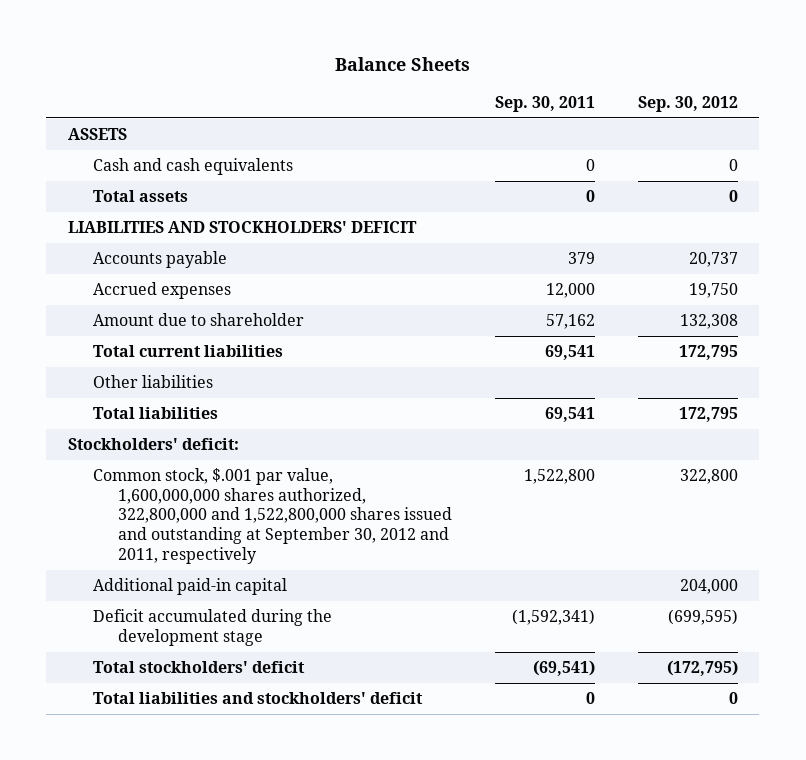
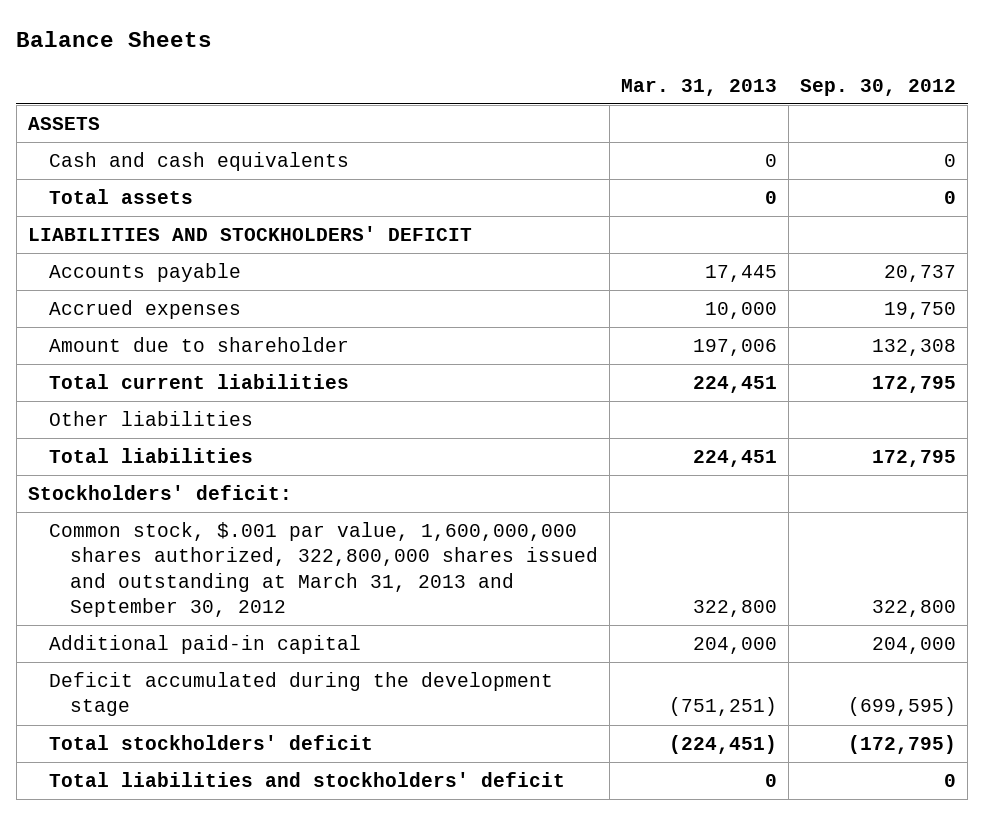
[494,95,595,112] Sep. 30, 2011 -> none
none -> [621,78,778,96] Mar. 31, 2013
[92,468,452,564] Common stock, $.001 par value, 1,600,000,000 shares authorized, 322,800,000 and 1,522,800,000 shares issued and outstanding at September 30, 2012 and 2011, respectively -> [49,522,599,617] Common stock, $.001 par value, 1,600,000,000 shares authorized, 322,800,000 shares issued and outstanding at March 31, 2013 and September 30, 2012

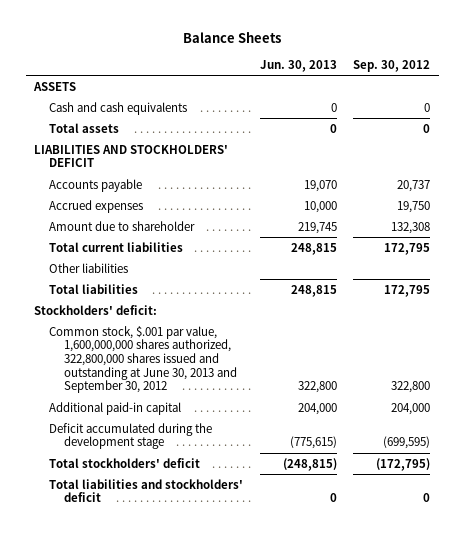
[621,78,778,96] Mar. 31, 2013 -> none
none -> [259,59,337,72] Jun. 30, 2013
[49,522,599,617] Common stock, $.001 par value, 1,600,000,000 shares authorized, 322,800,000 shares issued and outstanding at March 31, 2013 and September 30, 2012 -> [48,325,238,394] Common stock, $.001 par value, 1,600,000,000 shares authorized, 322,800,000 shares issued and outstanding at June 30, 2013 and September 30, 2012

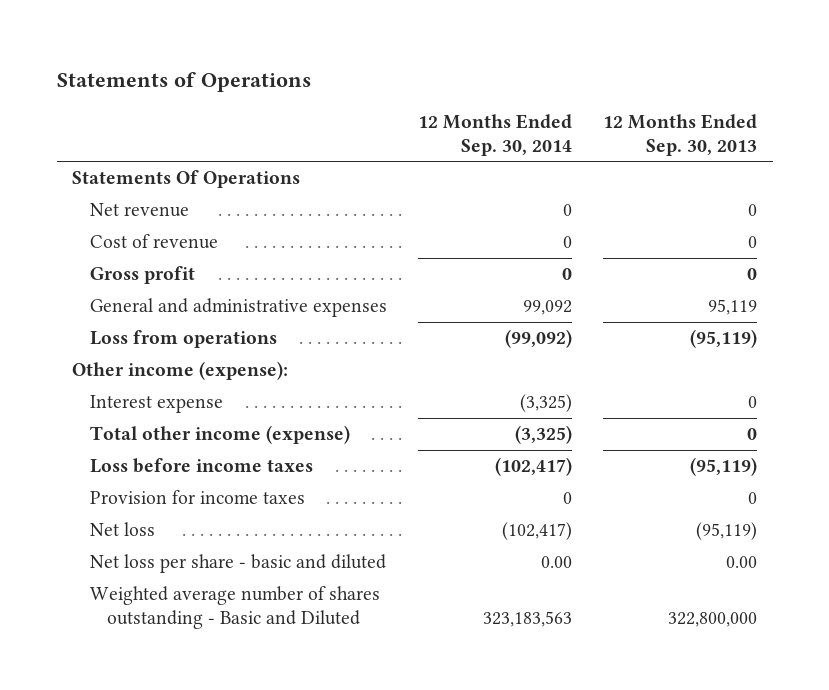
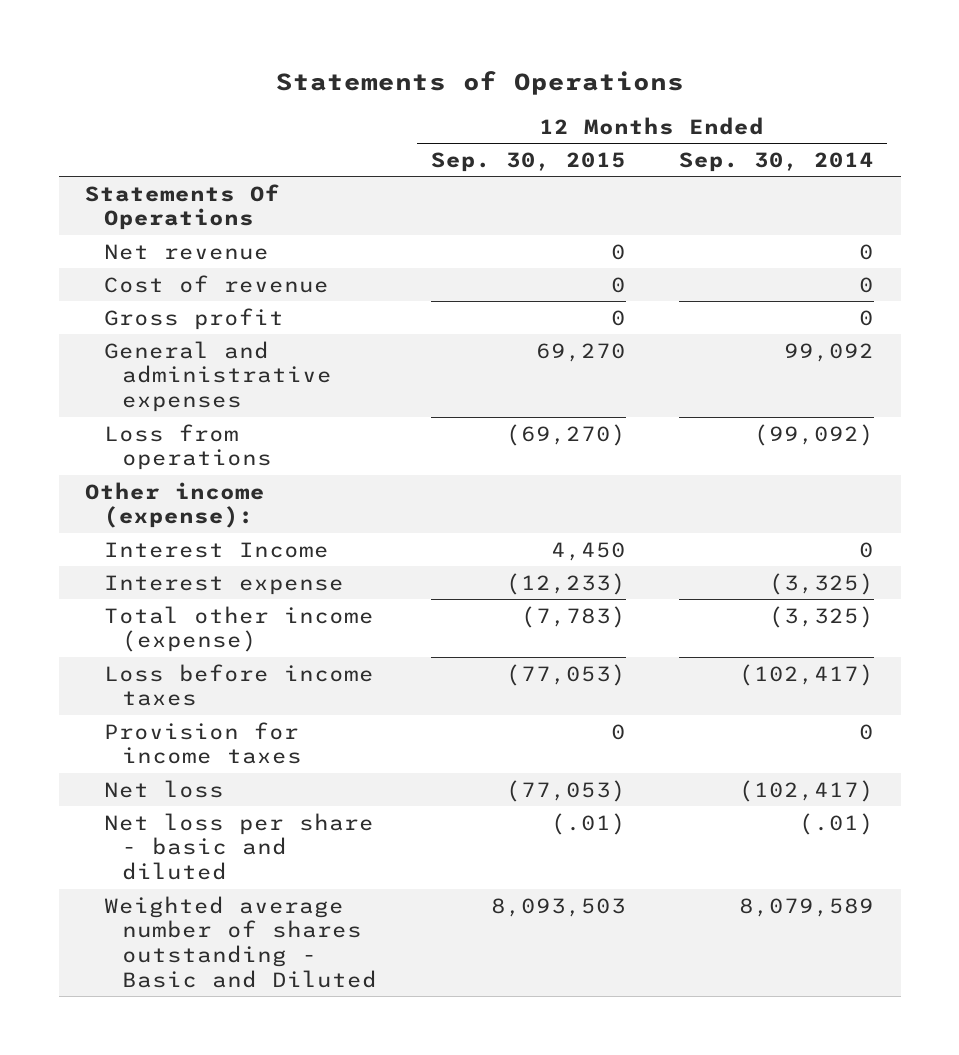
[602,114,757,156] 12 Months Ended Sep. 30, 2013 -> none
none -> [430,152,626,173] Sep. 30, 2015
none -> [103,541,329,558] Interest Income
[540,556,572,569] 0.00 -> [799,812,875,835] (.01)
[482,610,572,627] 323,183,563 -> [739,897,875,917] 8,079,589

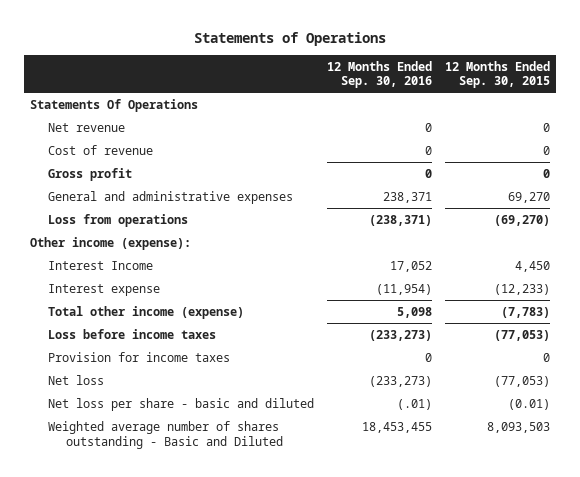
[679,152,875,173] Sep. 30, 2014 -> none
none -> [326,60,432,89] 12 Months Ended Sep. 30, 2016
[550,812,626,835] (.01) -> [507,398,550,410] (0.01)

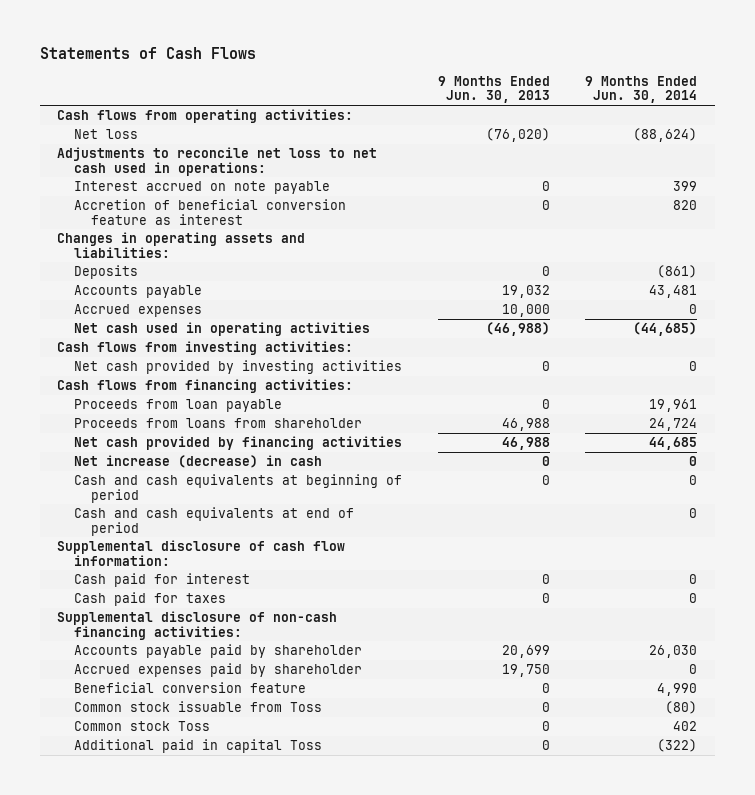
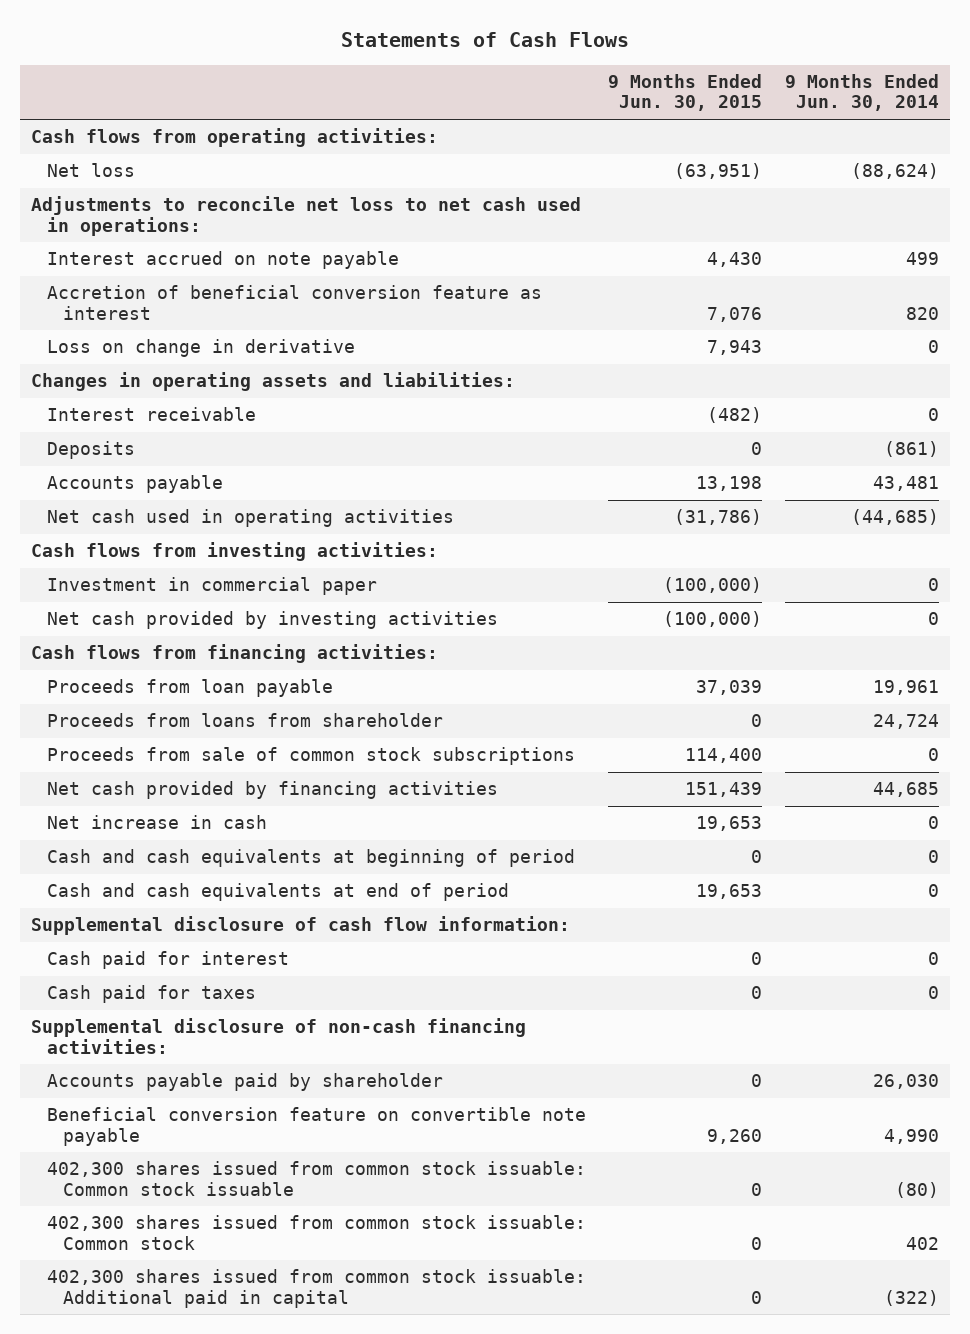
[437,75,550,104] 9 Months Ended Jun. 30, 2013 -> none
none -> [608,73,763,112] 9 Months Ended Jun. 30, 2015
[673,180,698,191] 399 -> [905,252,939,266] 499
none -> [47,339,356,358] Loss on change in derivative
none -> [47,407,257,422] Interest receivable
[74,303,203,317] Accrued expenses -> none
none -> [47,577,378,596] Investment in commercial paper
none -> [47,747,576,766] Proceeds from sale of common stock subscriptions
[74,454,323,468] Net increase (decrease) in cash -> [47,815,268,830] Net increase in cash
[74,662,363,677] Accrued expenses paid by shareholder -> none
[74,700,323,712] Common stock issuable from Toss -> none
[74,720,211,731] Common stock Toss -> none
[74,681,307,693] Beneficial conversion feature -> [47,1107,587,1146] Beneficial conversion feature on convertible note payable
none -> [47,1161,587,1196] 402,300 shares issued from common stock issuable: Common stock issuable
none -> [47,1215,587,1250] 402,300 shares issued from common stock issuable: Common stock
[74,738,323,753] Additional paid in capital Toss -> [47,1269,587,1308] 402,300 shares issued from common stock issuable: Additional paid in capital

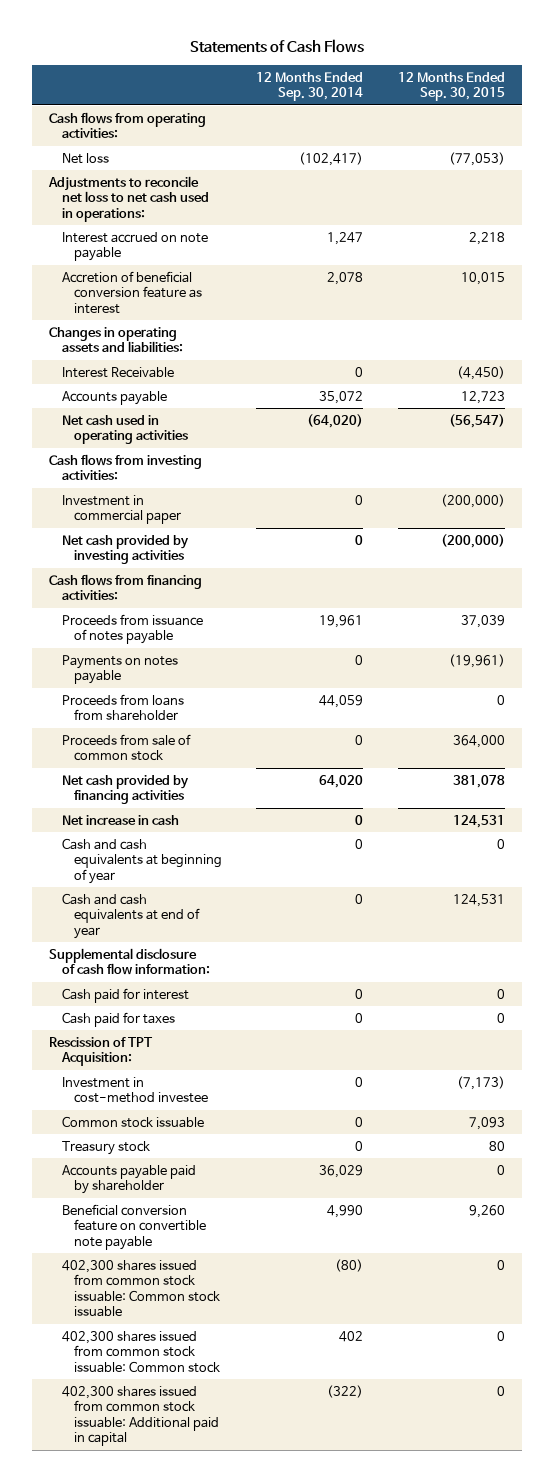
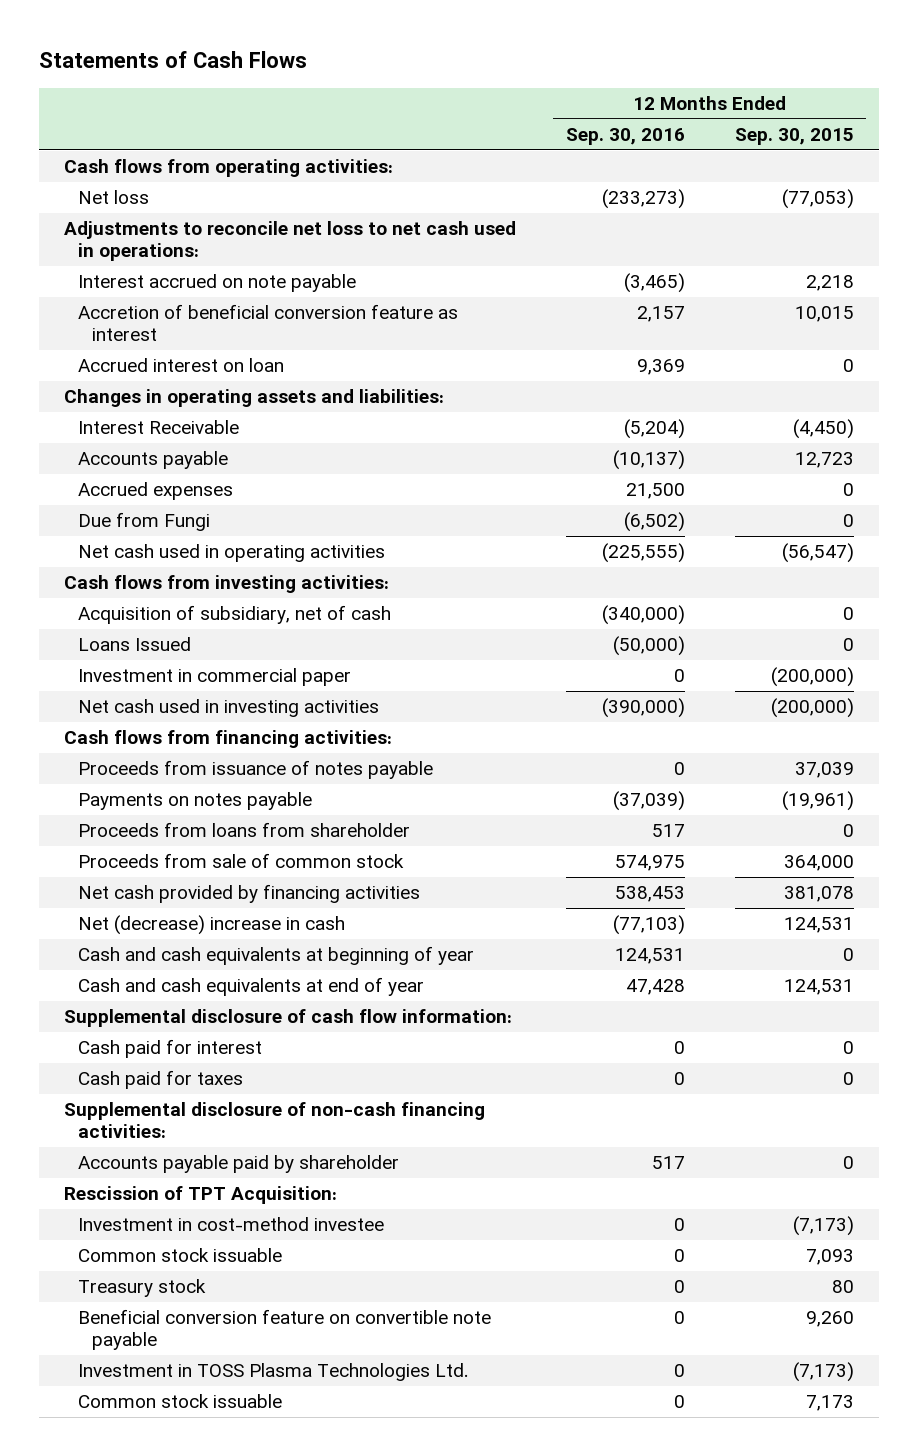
[256,71,364,102] 12 Months Ended Sep. 30, 2014 -> none
none -> [565,127,685,145] Sep. 30, 2016
none -> [77,358,284,373] Accrued interest on loan
none -> [77,482,233,501] Accrued expenses
none -> [77,512,210,532] Due from Fungi
none -> [77,605,391,625] Acquisition of subsidiary, net of cash
none -> [77,637,191,652] Loans Issued
[61,534,189,565] Net cash provided by investing activities -> [77,699,379,718] Net cash used in investing activities
[61,814,179,825] Net increase in cash -> [77,915,345,936] Net (decrease) increase in cash
none -> [63,1102,485,1139] Supplemental disclosure of non-cash financing activities:
[61,1164,196,1195] Accounts payable paid by shareholder -> [77,1155,399,1174] Accounts payable paid by shareholder
[61,1259,221,1318] 402,300 shares issued from common stock issuable: Common stock issuable -> none
[61,1330,221,1373] 402,300 shares issued from common stock issuable: Common stock -> none
[61,1385,220,1447] 402,300 shares issued from common stock issuable: Additional paid in capital -> none
none -> [77,1363,469,1382] Investment in TOSS Plasma Technologies Ltd.
none -> [77,1394,282,1409] Common stock issuable

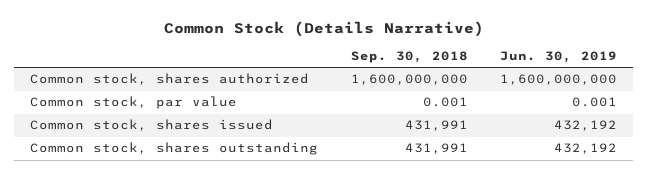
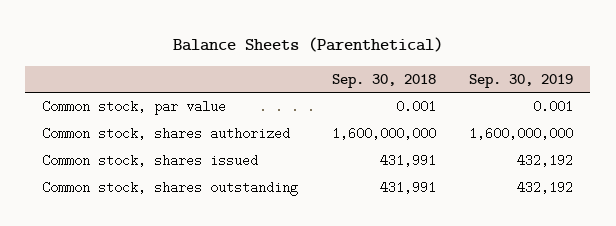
[163,20,484,37] Common Stock (Details Narrative) -> [172,36,443,52] Balance Sheets (Parenthetical)
[500,51,618,64] Jun. 30, 2019 -> none
none -> [469,73,574,88] Sep. 30, 2019
[30,73,310,86] Common stock, shares authorized -> [42,127,291,141] Common stock, shares authorized

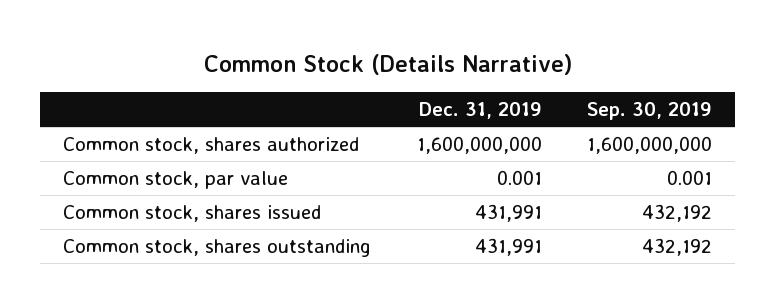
[172,36,443,52] Balance Sheets (Parenthetical) -> [203,53,572,75] Common Stock (Details Narrative)
[331,73,436,88] Sep. 30, 2018 -> none
none -> [418,102,542,120] Dec. 31, 2019
[42,100,227,116] Common stock, par value -> [63,170,289,189] Common stock, par value

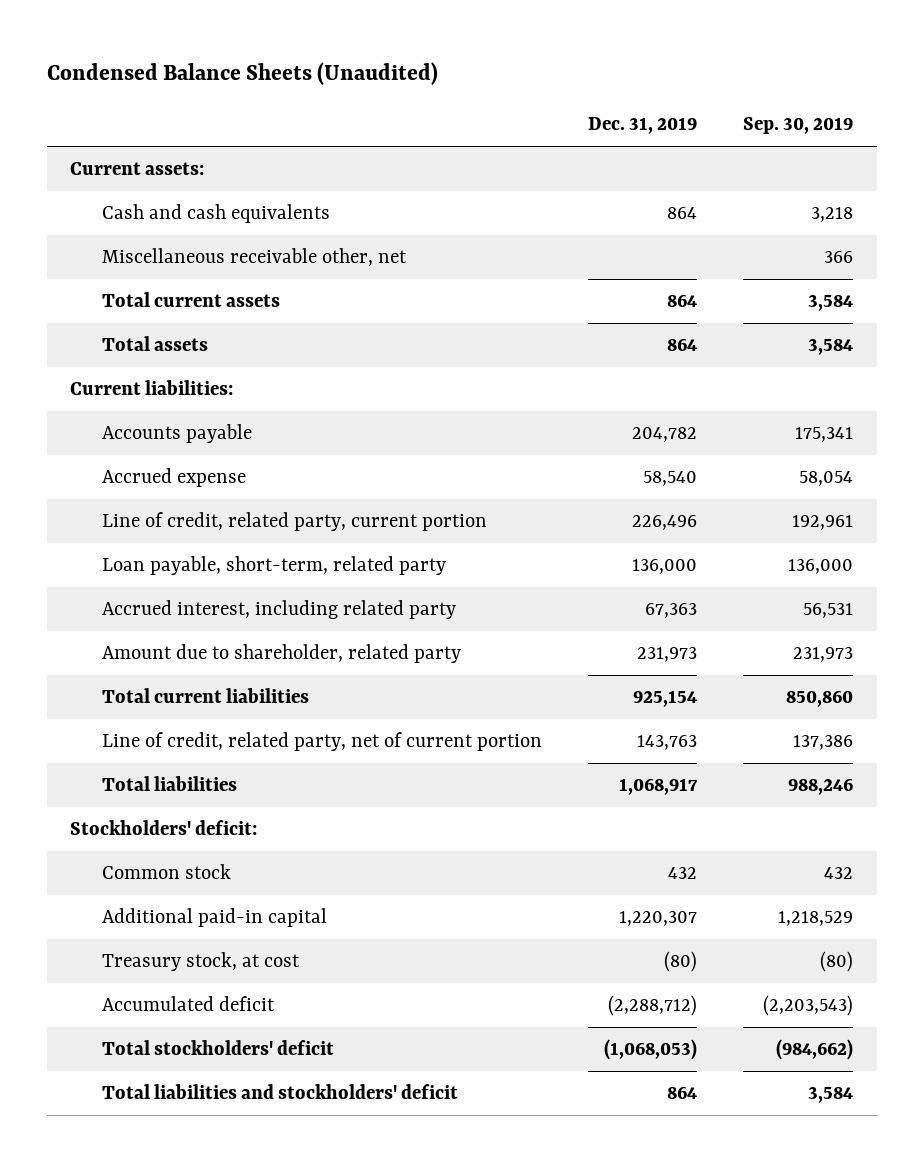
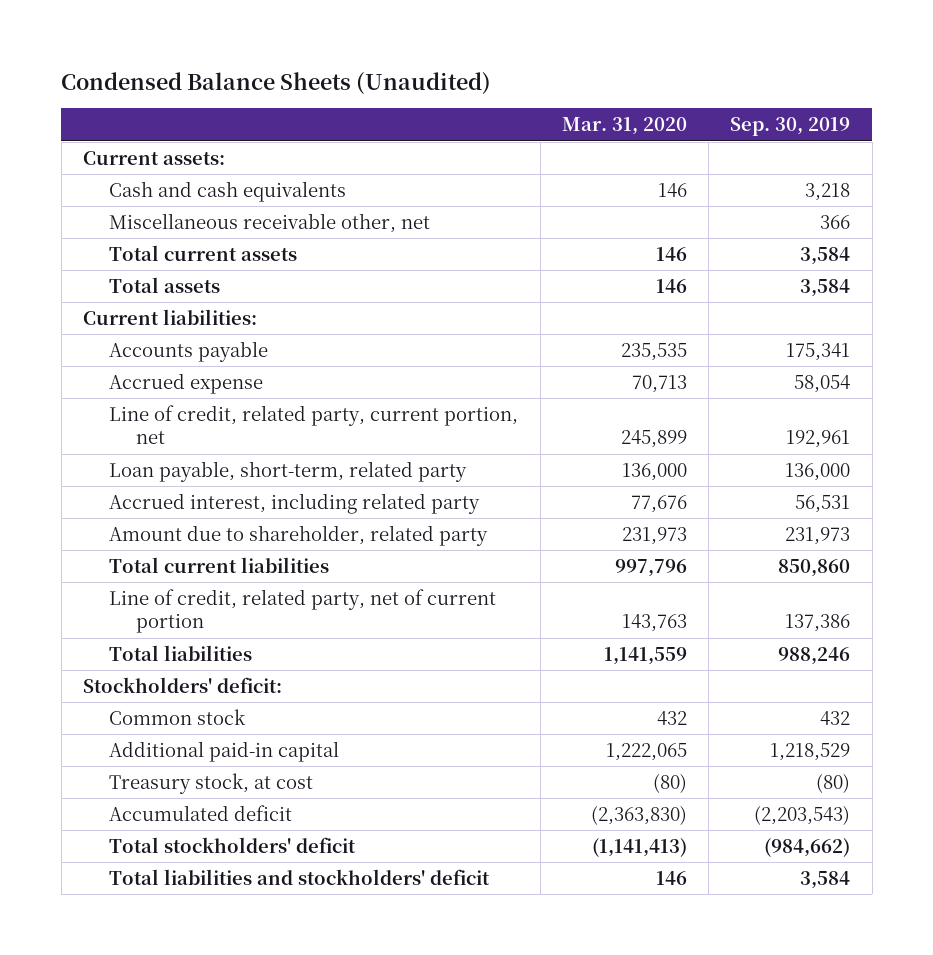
[588,117,698,135] Dec. 31, 2019 -> none
none -> [561,117,687,136] Mar. 31, 2020
[102,512,488,532] Line of credit, related party, current portion -> [109,404,519,445] Line of credit, related party, current portion, net

